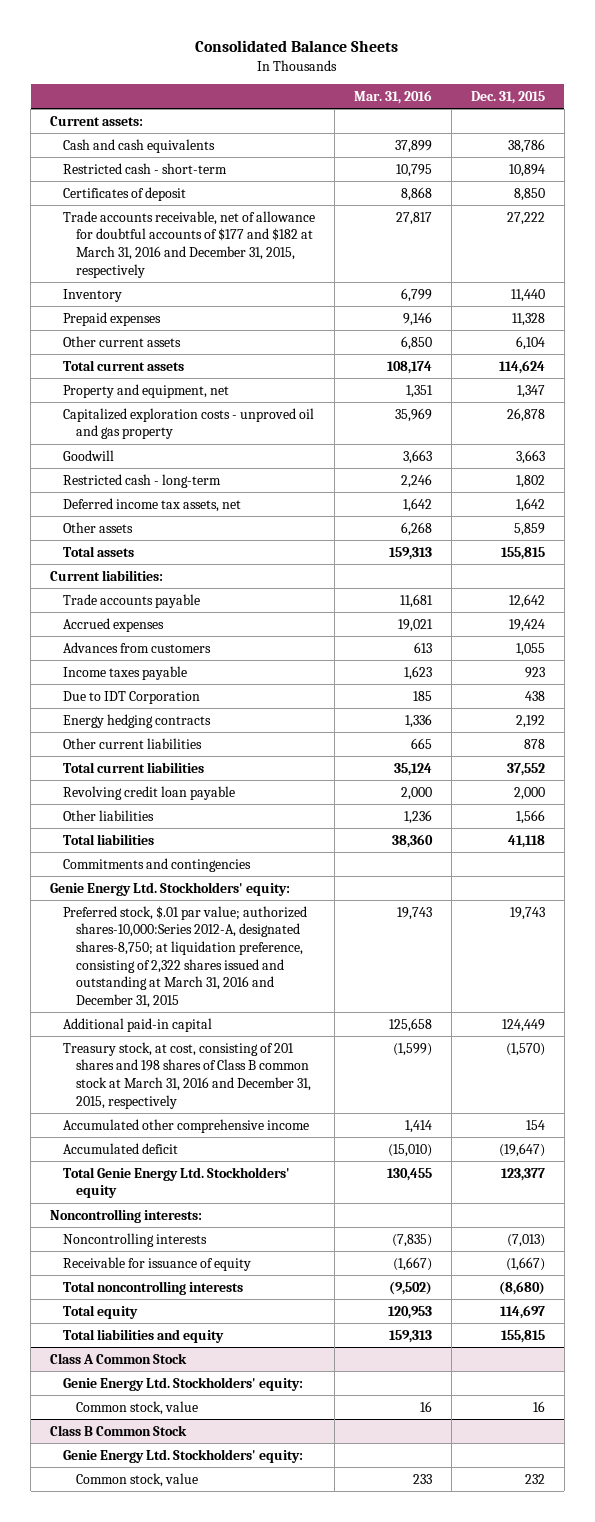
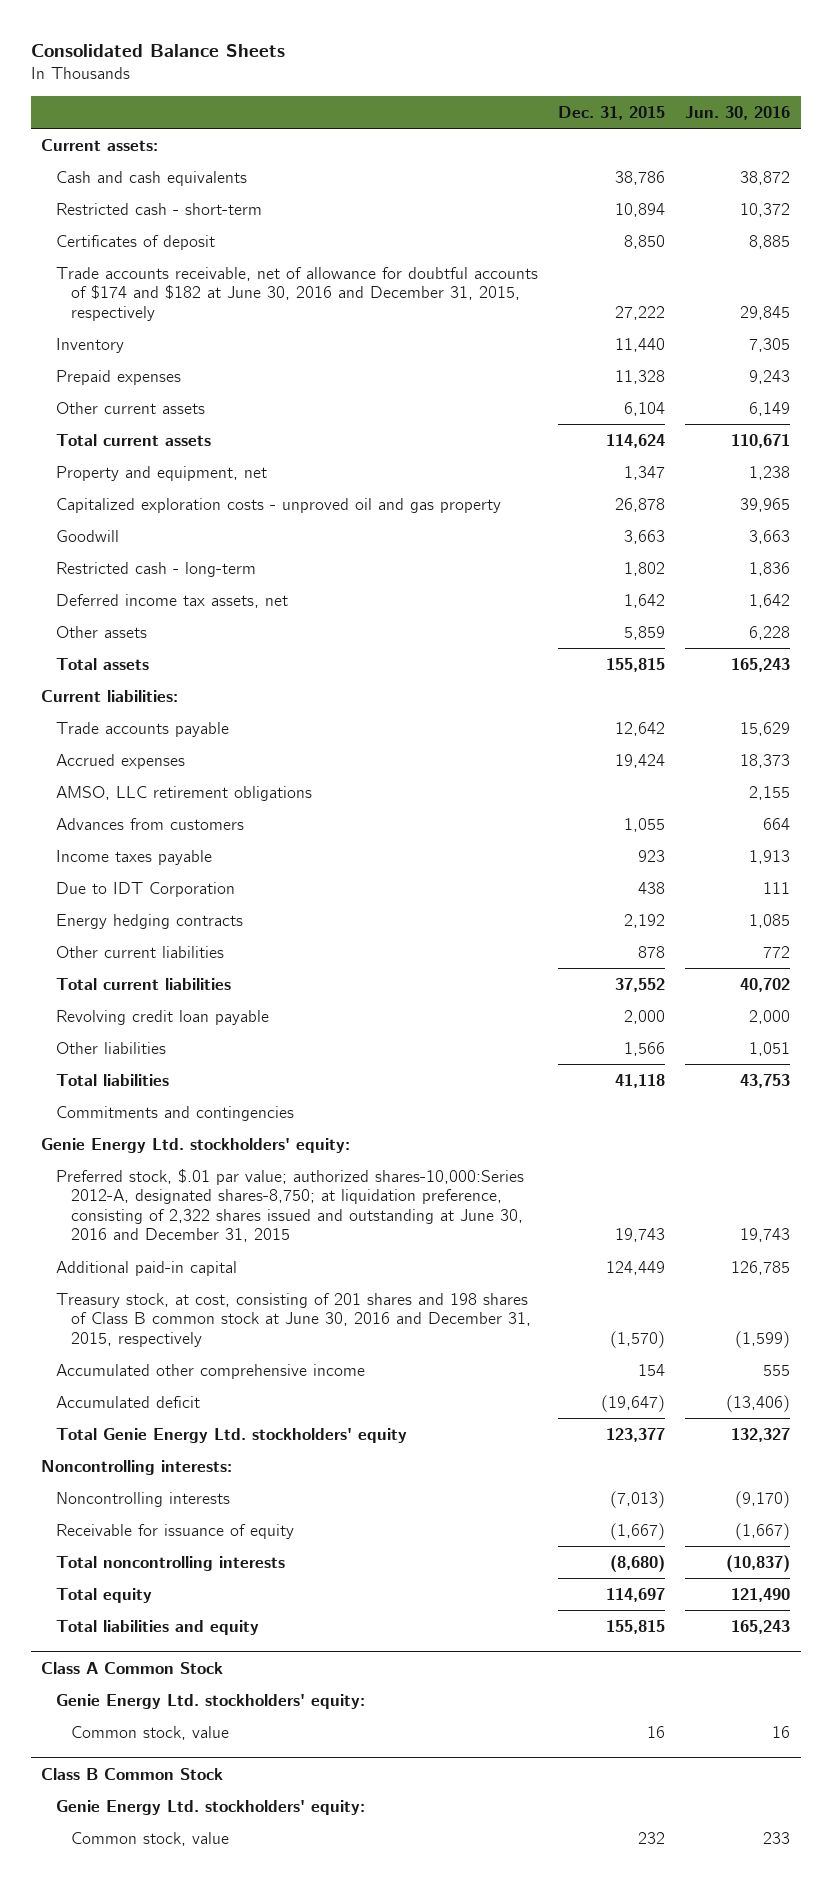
[353,90,432,105] Mar. 31, 2016 -> none
none -> [685,105,791,120] Jun. 30, 2016
[62,210,315,278] Trade accounts receivable, net of allowance for doubtful accounts of $177 and $182 at March 31, 2016 and December 31, 2015, respectively -> [55,266,538,321] Trade accounts receivable, net of allowance for doubtful accounts of $174 and $182 at June 30, 2016 and December 31, 2015, respectively
none -> [55,785,312,801] AMSO, LLC retirement obligations
[50,881,291,896] Genie Energy Ltd. Stockholders' equity: -> [40,1137,350,1153] Genie Energy Ltd. stockholders' equity:
[62,905,307,1008] Preferred stock, $.01 par value; authorized shares-10,000:Series 2012-A, designated shares-8,750; at liquidation preference, consisting of 2,322 shares issued and outstanding at March 31, 2016 and December 31, 2015 -> [55,1168,524,1243] Preferred stock, $.01 par value; authorized shares-10,000:Series 2012-A, designated shares-8,750; at liquidation preference, consisting of 2,322 shares issued and outstanding at June 30, 2016 and December 31, 2015
[62,1041,311,1109] Treasury stock, at cost, consisting of 201 shares and 198 shares of Class B common stock at March 31, 2016 and December 31, 2015, respectively -> [55,1292,532,1347] Treasury stock, at cost, consisting of 201 shares and 198 shares of Class B common stock at June 30, 2016 and December 31, 2015, respectively
[62,1166,290,1199] Total Genie Energy Ltd. Stockholders' equity -> [55,1427,407,1443] Total Genie Energy Ltd. stockholders' equity
[62,1376,303,1391] Genie Energy Ltd. Stockholders' equity: -> [55,1693,365,1709] Genie Energy Ltd. stockholders' equity:
[62,1448,303,1463] Genie Energy Ltd. Stockholders' equity: -> [55,1799,365,1815] Genie Energy Ltd. stockholders' equity:

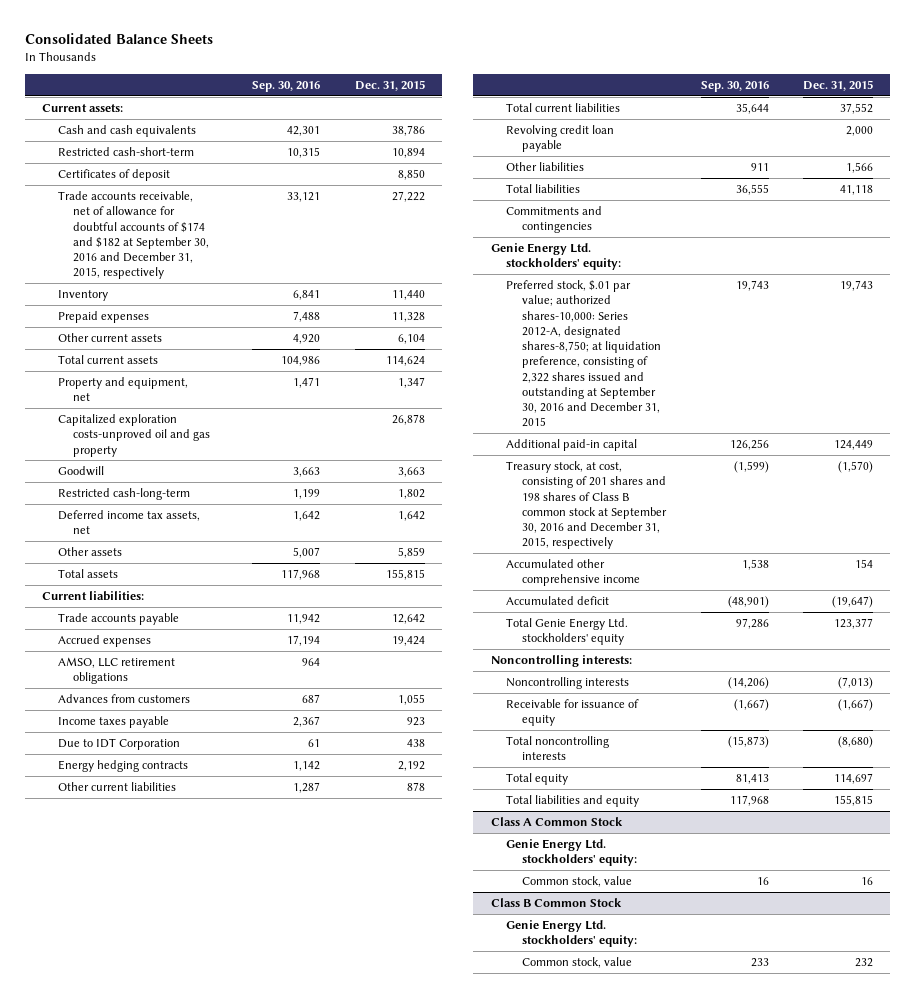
[685,105,791,120] Jun. 30, 2016 -> none
none -> [251,80,320,92] Sep. 30, 2016
[55,202,262,215] Restricted cash - short-term -> [57,147,194,157] Restricted cash-short-term
[55,266,538,321] Trade accounts receivable, net of allowance for doubtful accounts of $174 and $182 at June 30, 2016 and December 31, 2015, respectively -> [57,191,210,280] Trade accounts receivable, net of allowance for doubtful accounts of $174 and $182 at September 30, 2016 and December 31, 2015, respectively
[55,497,501,513] Capitalized exploration costs - unproved oil and gas property -> [57,414,211,457] Capitalized exploration costs-unproved oil and gas property
[55,561,256,577] Restricted cash - long-term -> [57,488,190,501] Restricted cash-long-term
[55,1168,524,1243] Preferred stock, $.01 par value; authorized shares-10,000:Series 2012-A, designated shares-8,750; at liquidation preference, consisting of 2,322 shares issued and outstanding at June 30, 2016 and December 31, 2015 -> [506,280,661,428] Preferred stock, $.01 par value; authorized shares-10,000: Series 2012-A, designated shares-8,750; at liquidation preference, consisting of 2,322 shares issued and outstanding at September 30, 2016 and December 31, 2015
[55,1292,532,1347] Treasury stock, at cost, consisting of 201 shares and 198 shares of Class B common stock at June 30, 2016 and December 31, 2015, respectively -> [506,461,667,550] Treasury stock, at cost, consisting of 201 shares and 198 shares of Class B common stock at September 30, 2016 and December 31, 2015, respectively

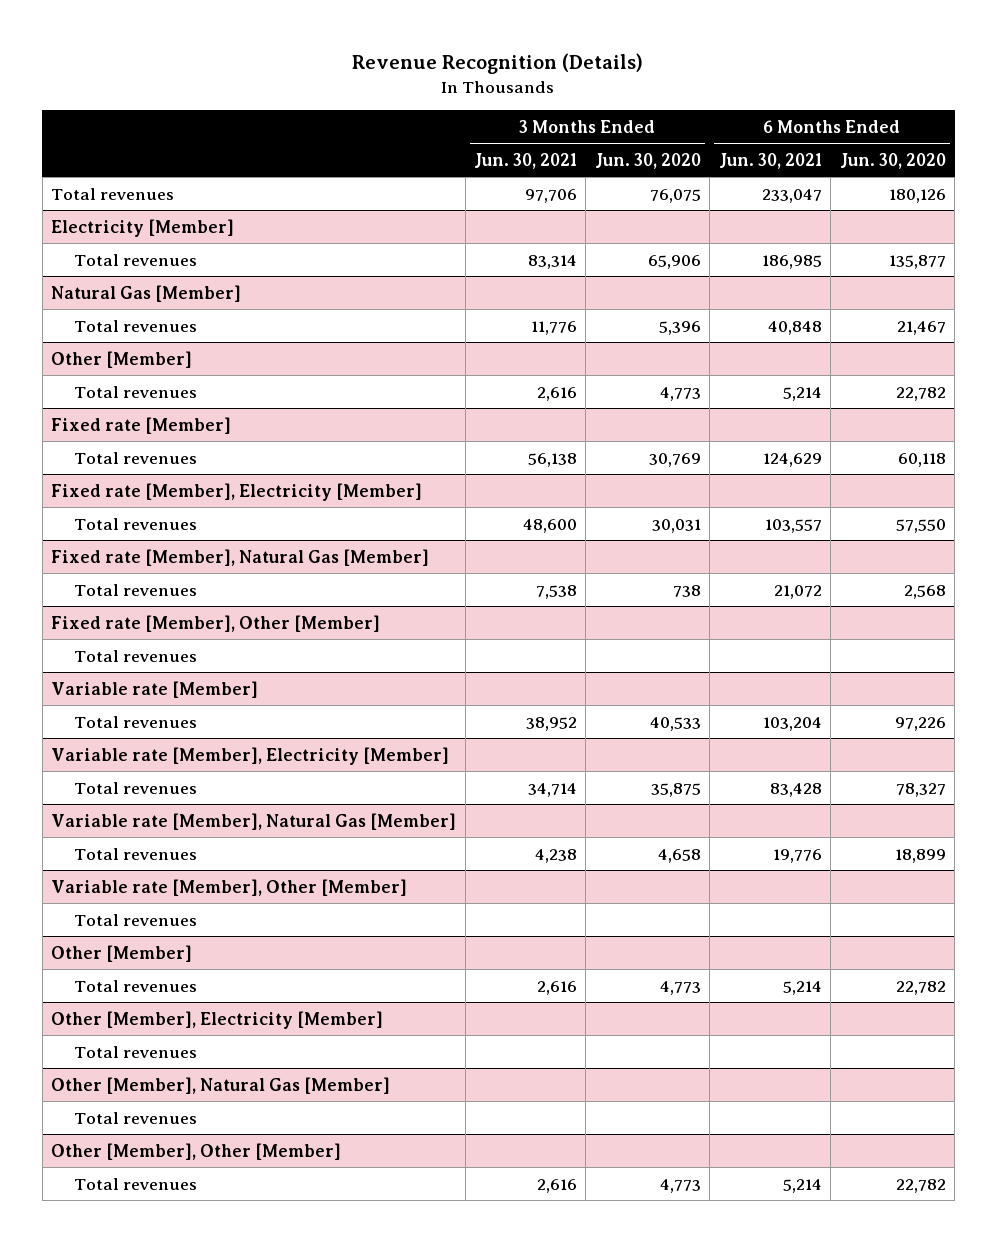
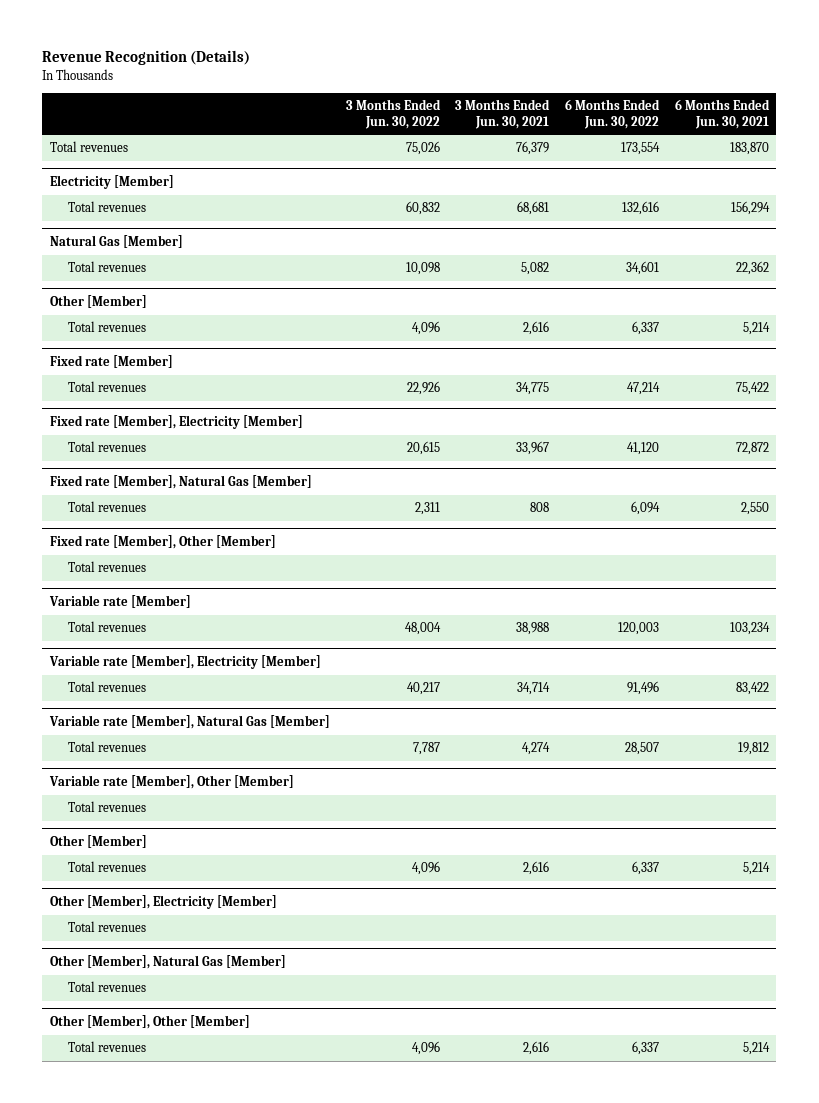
[594,152,701,169] Jun. 30, 2020 -> none
[839,152,946,169] Jun. 30, 2020 -> none
none -> [345,99,441,129] 3 Months Ended Jun. 30, 2022
none -> [565,99,661,129] 6 Months Ended Jun. 30, 2022
[525,188,578,203] 97,706 -> [516,141,550,156] 76,379
[761,188,822,203] 233,047 -> [729,142,769,156] 183,870
[528,254,578,269] 83,314 -> [517,201,550,216] 68,681
[761,254,822,269] 186,985 -> [730,201,770,216] 156,294
[531,320,578,335] 11,776 -> [521,262,550,276] 5,082
[767,320,822,335] 40,848 -> [735,261,769,276] 22,362
[528,452,578,467] 56,138 -> [516,382,550,396] 34,775
[762,452,822,467] 124,629 -> [735,382,769,396] 75,422
[523,518,578,533] 48,600 -> [516,441,550,456] 33,967
[764,518,822,533] 103,557 -> [735,442,769,456] 72,872
[536,584,578,599] 7,538 -> [530,502,550,513] 808
[773,584,822,599] 21,072 -> [740,502,769,516] 2,550
[526,716,578,731] 38,952 -> [516,622,550,636] 38,988
[762,716,822,731] 103,204 -> [729,622,770,636] 103,234
[769,782,822,797] 83,428 -> [735,682,769,696] 83,422
[535,848,578,863] 4,238 -> [522,742,551,756] 4,274
[772,848,822,863] 19,776 -> [737,742,769,756] 19,812

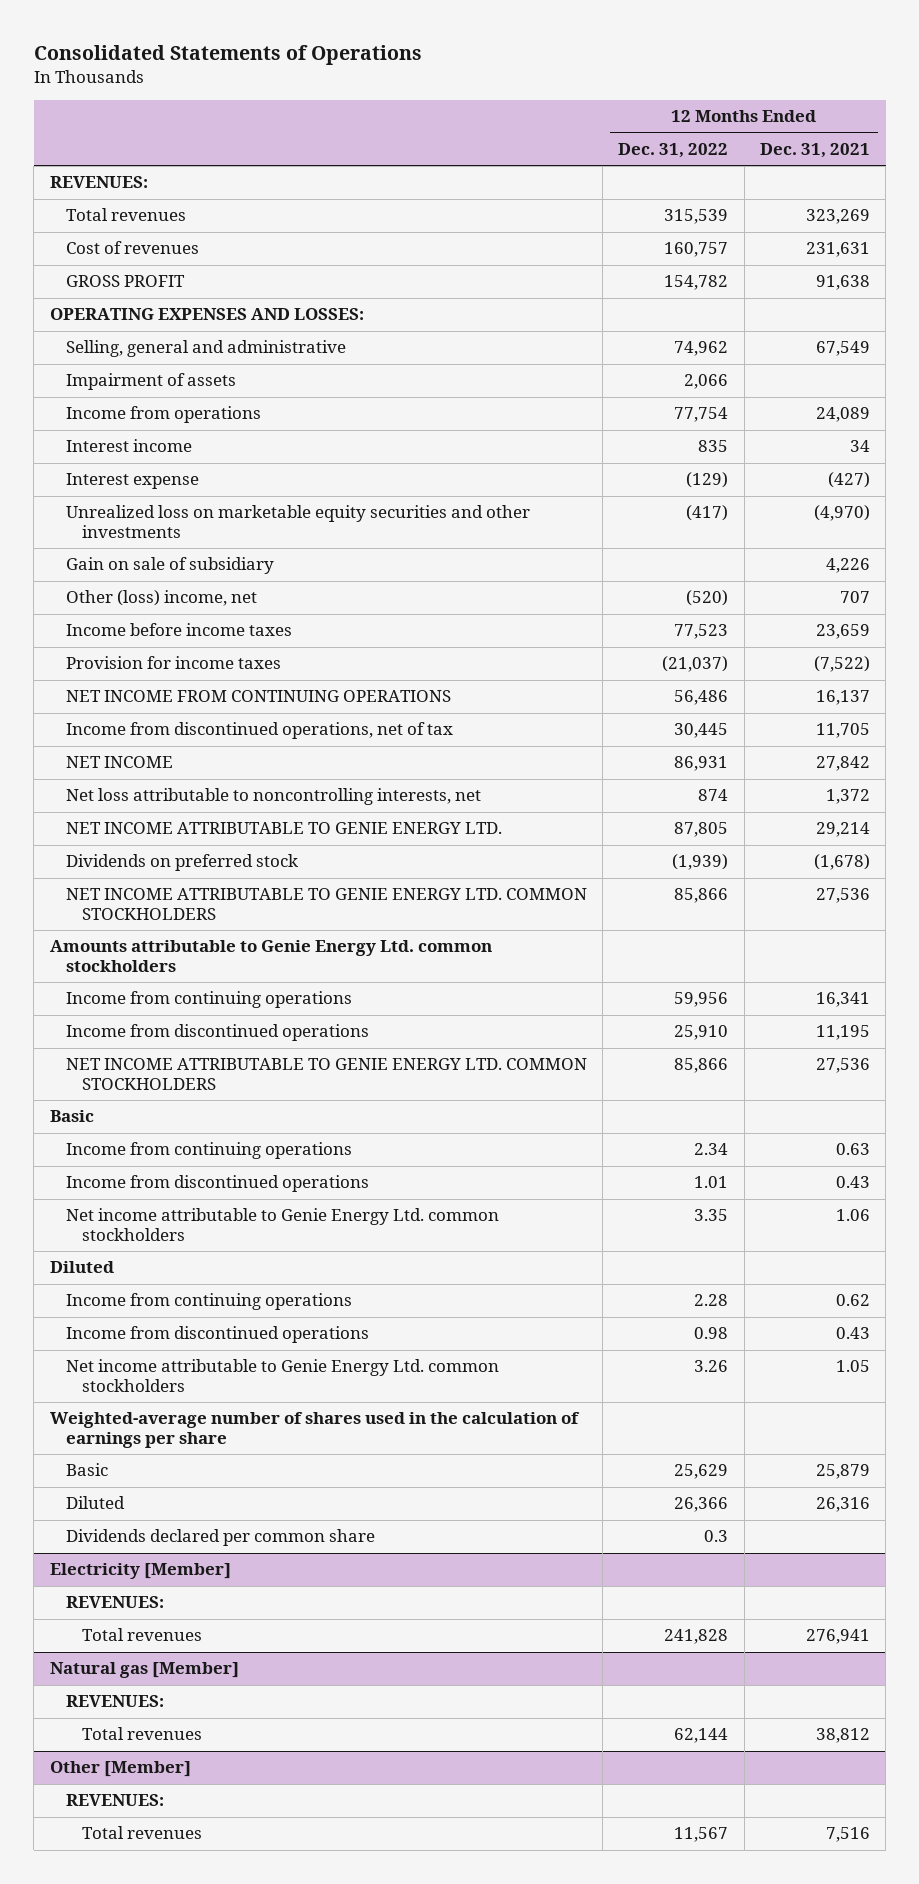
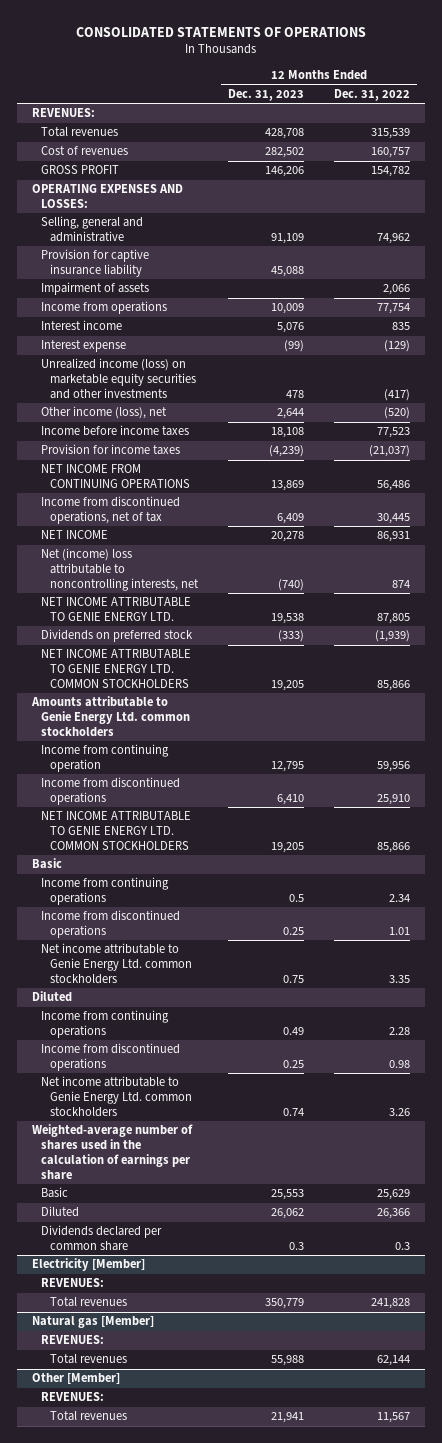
[33,45,422,66] Consolidated Statements of Operations -> [76,26,367,37] CONSOLIDATED STATEMENTS OF OPERATIONS
[759,143,870,159] Dec. 31, 2021 -> none
none -> [228,88,305,101] Dec. 31, 2023
none -> [41,249,150,278] Provision for captive insurance liability
[65,557,274,575] Gain on sale of subsidiary -> none
[65,505,530,538] Unrealized loss on marketable equity securities and other investments -> [41,358,197,400] Unrealized income (loss) on marketable equity securities and other investments
[65,590,257,607] Other (loss) income, net -> [41,406,168,420] Other income (loss), net
[65,788,481,806] Net loss attributable to noncontrolling interests, net -> [41,548,200,592] Net (income) loss attributable to noncontrolling interests, net
[65,991,352,1009] Income from continuing operations -> [41,744,170,773] Income from continuing operation

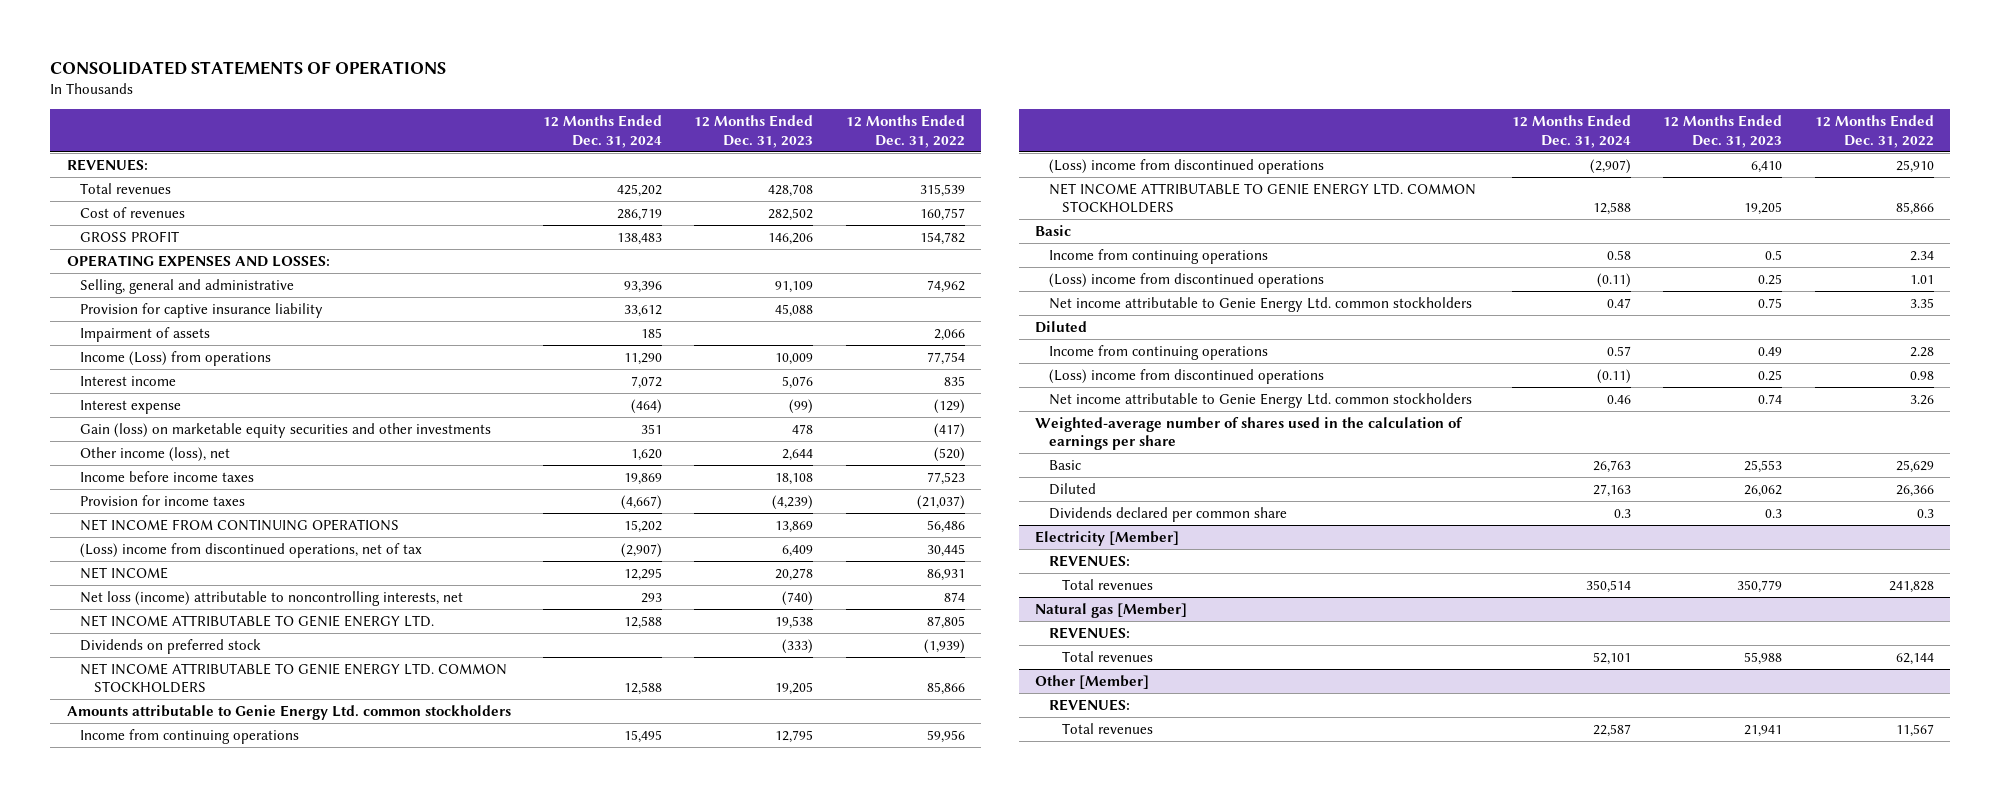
none -> [543,115,663,148] 12 Months Ended Dec. 31, 2024
[41,301,168,315] Income from operations -> [80,350,272,366] Income (Loss) from operations
[41,358,197,400] Unrealized income (loss) on marketable equity securities and other investments -> [80,422,492,438] Gain (loss) on marketable equity securities and other investments
[41,496,181,525] Income from discontinued operations, net of tax -> [80,542,423,558] (Loss) income from discontinued operations, net of tax
[41,548,200,592] Net (income) loss attributable to noncontrolling interests, net -> [80,590,464,606] Net loss (income) attributable to noncontrolling interests, net
[41,744,170,773] Income from continuing operation -> [80,728,300,744] Income from continuing operations
[41,777,181,806] Income from discontinued operations -> [1048,158,1324,174] (Loss) income from discontinued operations
[41,910,181,939] Income from discontinued operations -> [1048,272,1324,288] (Loss) income from discontinued operations
[41,1043,181,1072] Income from discontinued operations -> [1048,368,1324,384] (Loss) income from discontinued operations

